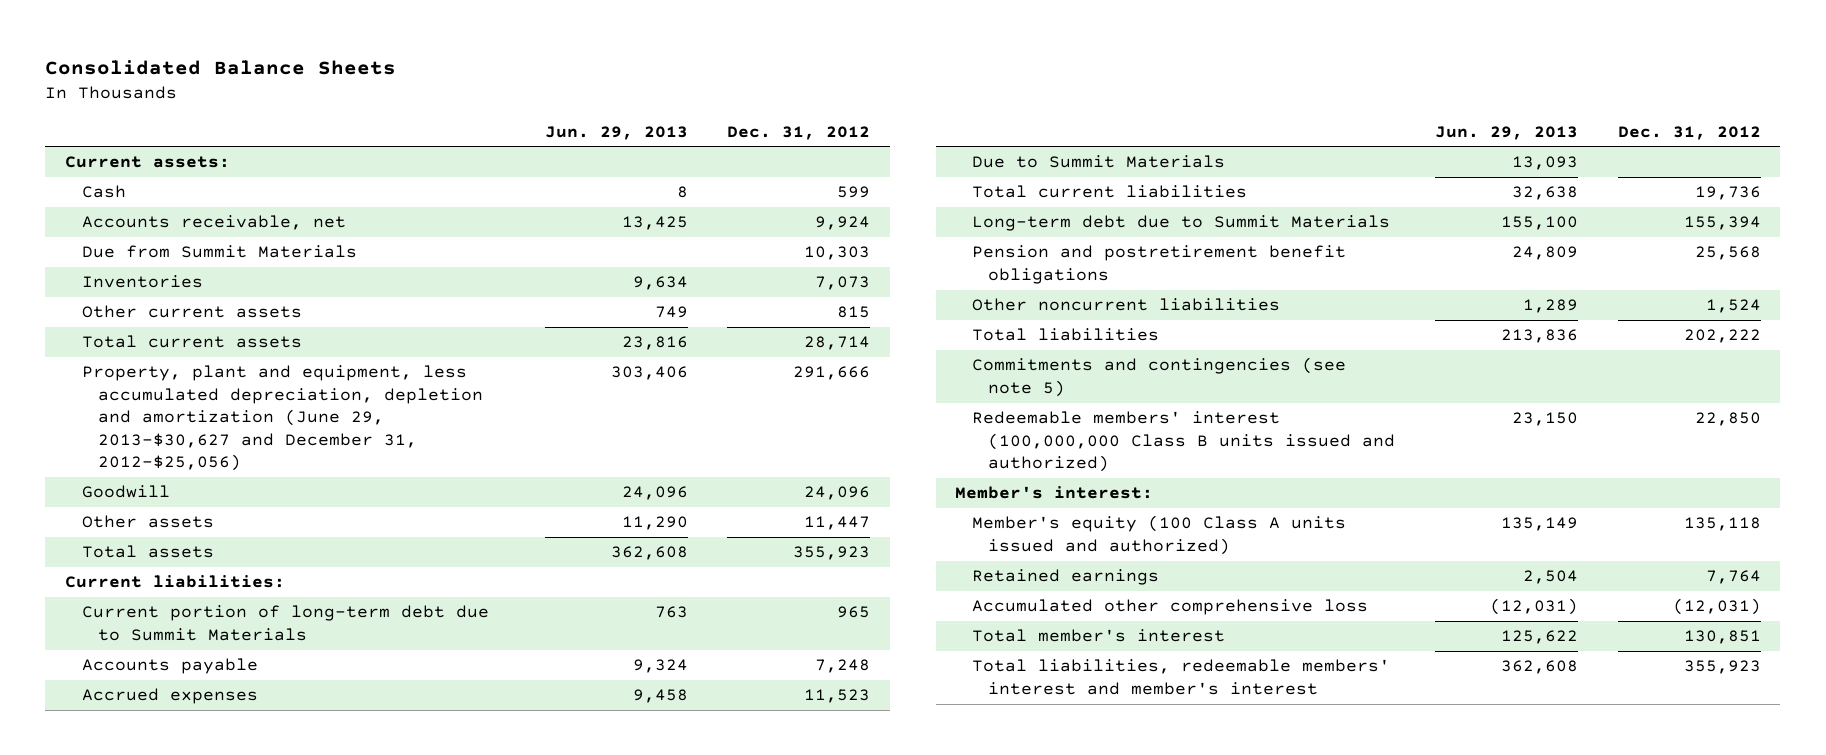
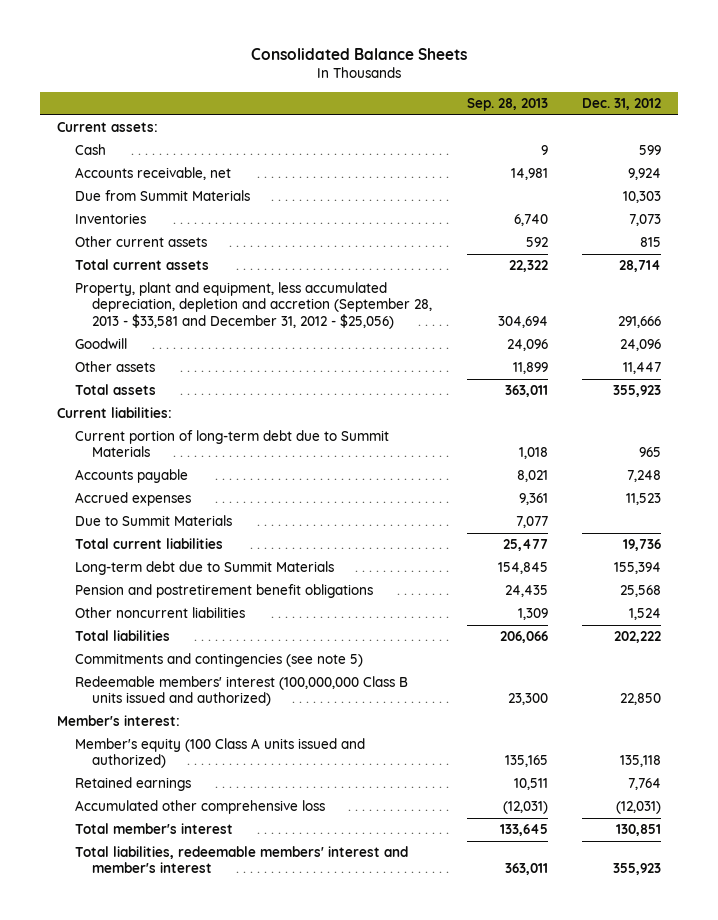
[544,125,688,140] Jun. 29, 2013 -> none
none -> [466,97,548,111] Sep. 28, 2013
[81,365,484,472] Property, plant and equipment, less accumulated depreciation, depletion and amortization (June 29, 2013-$30,627 and December 31, 2012-$25,056) -> [74,282,433,329] Property, plant and equipment, less accumulated depreciation, depletion and accretion (September 28, 2013 - $33,581 and December 31, 2012 - $25,056)

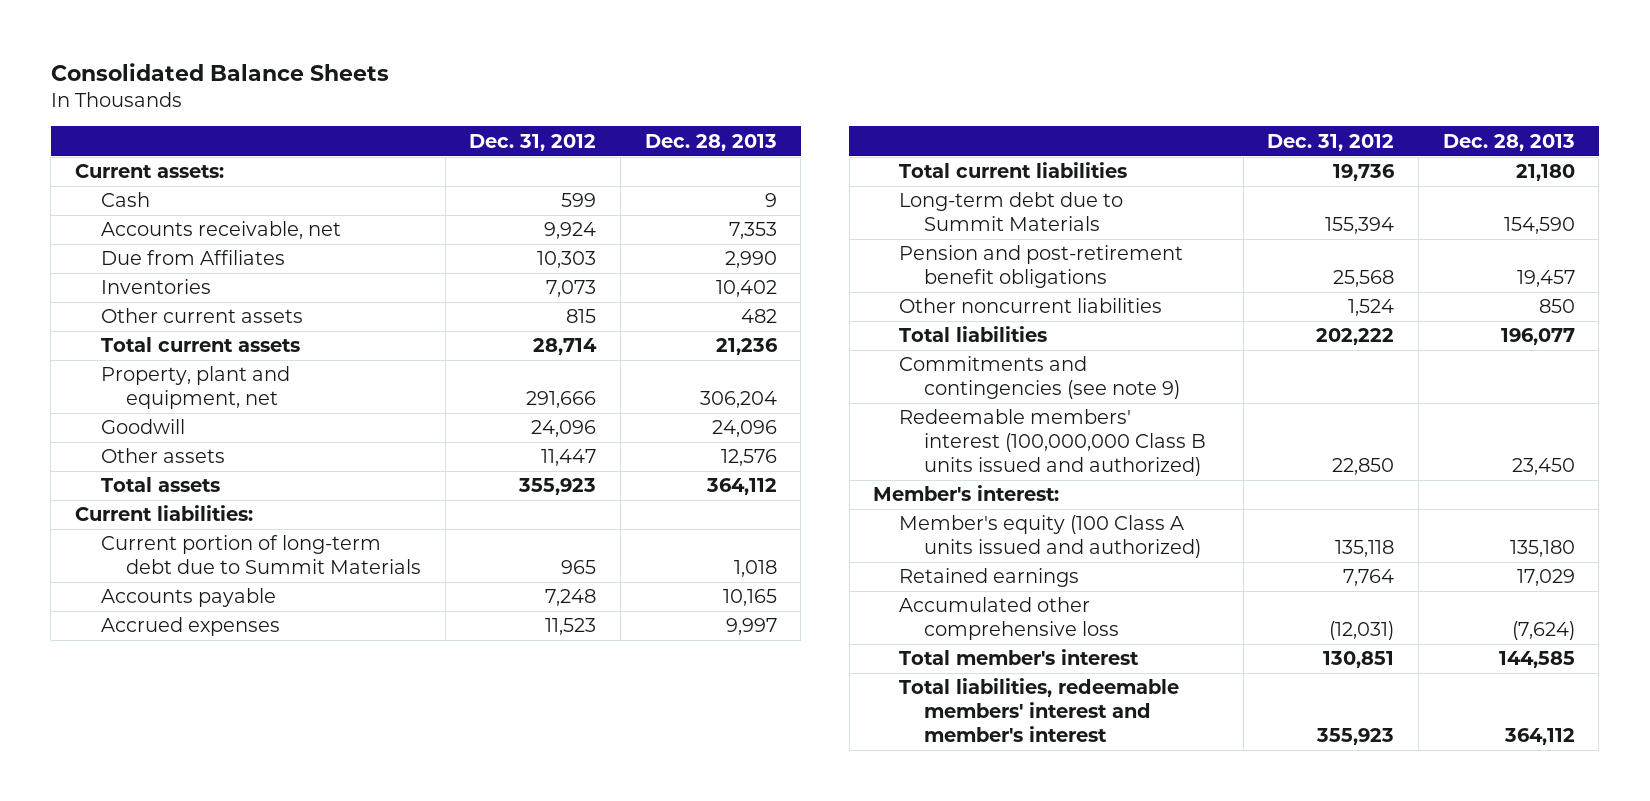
[466,97,548,111] Sep. 28, 2013 -> none
none -> [644,133,777,151] Dec. 28, 2013
[74,190,250,202] Due from Summit Materials -> [100,250,285,266] Due from Affiliates
[74,282,433,329] Property, plant and equipment, less accumulated depreciation, depletion and accretion (September 28, 2013 - $33,581 and December 31, 2012 - $25,056) -> [100,366,290,410] Property, plant and equipment, net
[74,515,232,527] Due to Summit Materials -> none
[74,584,373,599] Pension and postretirement benefit obligations -> [898,245,1183,289] Pension and post-retirement benefit obligations
[74,653,363,668] Commitments and contingencies (see note 5) -> [898,356,1181,400] Commitments and contingencies (see note 9)

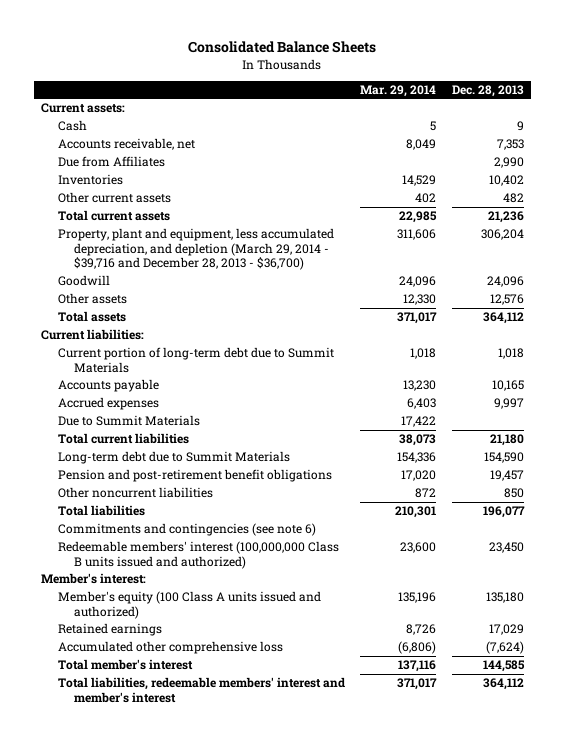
[469,133,597,151] Dec. 31, 2012 -> none
none -> [360,84,437,97] Mar. 29, 2014
[100,366,290,410] Property, plant and equipment, net -> [57,228,334,271] Property, plant and equipment, less accumulated depreciation, and depletion (March 29, 2014 - $39,716 and December 28, 2013 - $36,700)
none -> [57,415,200,427] Due to Summit Materials
[898,356,1181,400] Commitments and contingencies (see note 9) -> [57,523,316,537] Commitments and contingencies (see note 6)

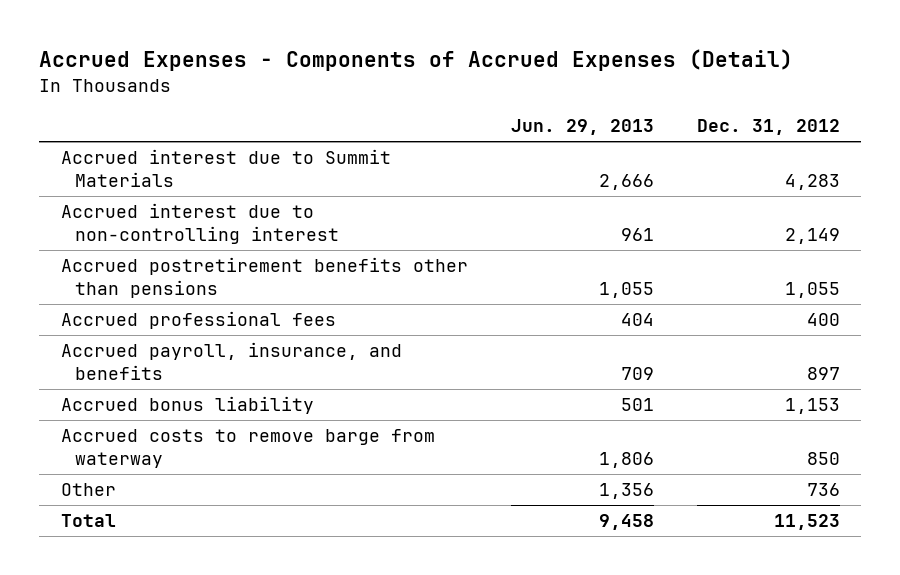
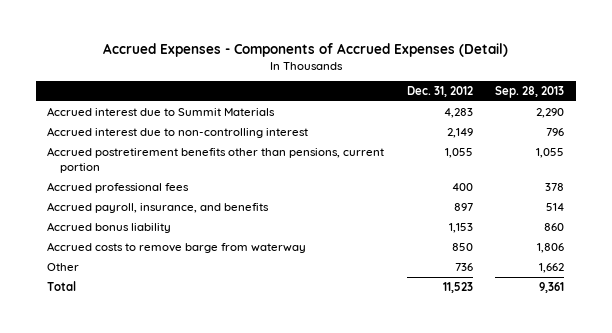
[510,119,654,136] Jun. 29, 2013 -> none
none -> [495,86,565,99] Sep. 28, 2013
[60,257,468,298] Accrued postretirement benefits other than pensions -> [47,146,385,173] Accrued postretirement benefits other than pensions, current portion

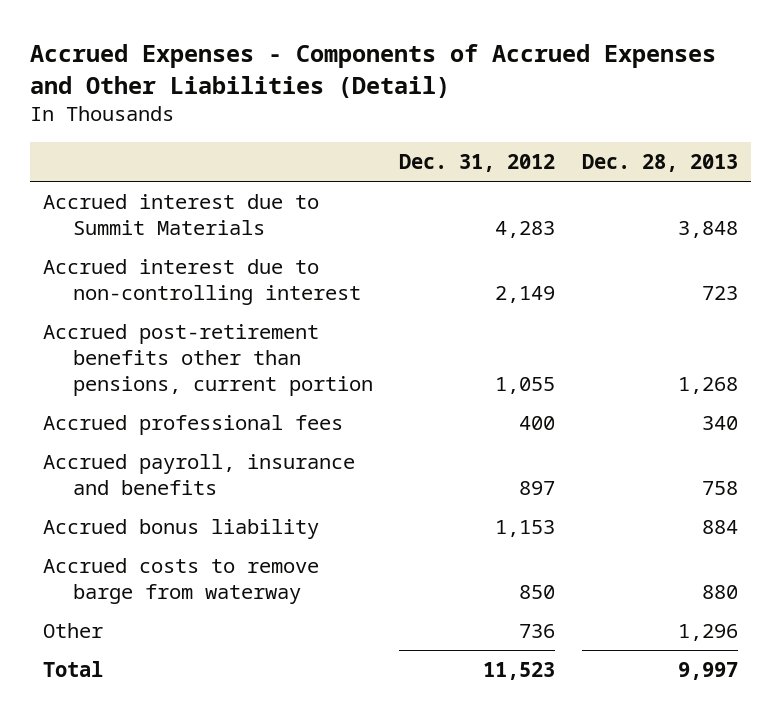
[102,42,508,57] Accrued Expenses - Components of Accrued Expenses (Detail) -> [29,43,716,98] Accrued Expenses - Components of Accrued Expenses and Other Liabilities (Detail)
[495,86,565,99] Sep. 28, 2013 -> none
none -> [581,153,738,172] Dec. 28, 2013
[47,146,385,173] Accrued postretirement benefits other than pensions, current portion -> [43,323,373,396] Accrued post-retirement benefits other than pensions, current portion
[47,201,270,213] Accrued payroll, insurance, and benefits -> [43,453,356,495] Accrued payroll, insurance and benefits

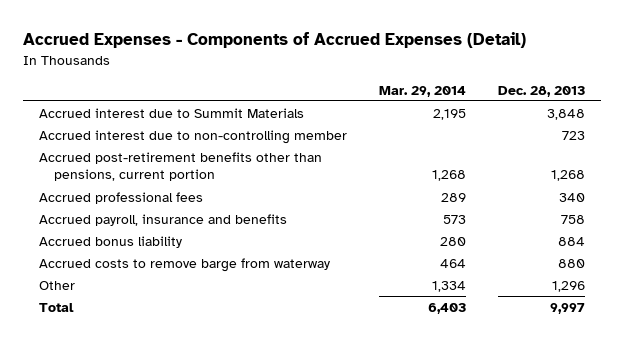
[29,43,716,98] Accrued Expenses - Components of Accrued Expenses and Other Liabilities (Detail) -> [23,32,527,49] Accrued Expenses - Components of Accrued Expenses (Detail)
[399,153,556,172] Dec. 31, 2012 -> none
none -> [379,85,467,97] Mar. 29, 2014
[43,258,361,305] Accrued interest due to non-controlling interest -> [39,129,348,144] Accrued interest due to non-controlling member

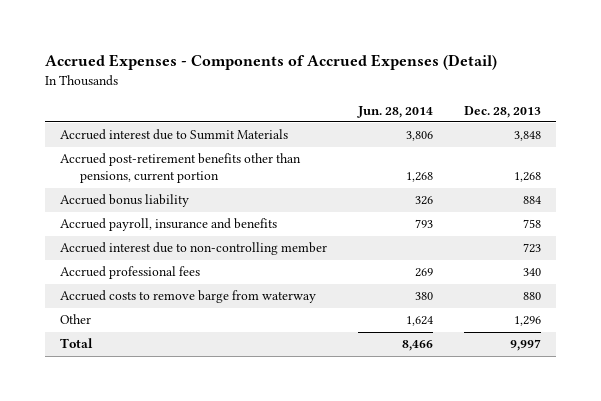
[379,85,467,97] Mar. 29, 2014 -> none
none -> [357,105,434,118] Jun. 28, 2014
[39,213,288,226] Accrued payroll, insurance and benefits -> [60,218,278,232] Accrued payroll, insurance and benefits
[39,129,348,144] Accrued interest due to non-controlling member -> [60,242,328,256] Accrued interest due to non-controlling member
[39,191,204,204] Accrued professional fees -> [60,266,201,280] Accrued professional fees

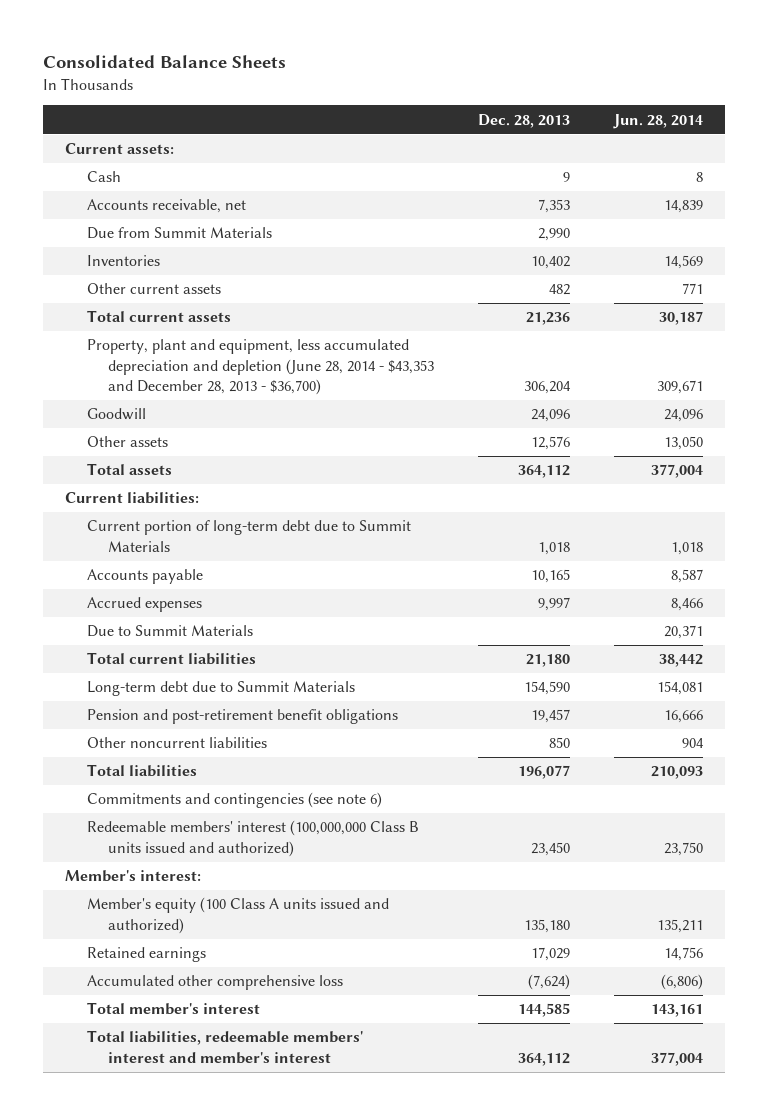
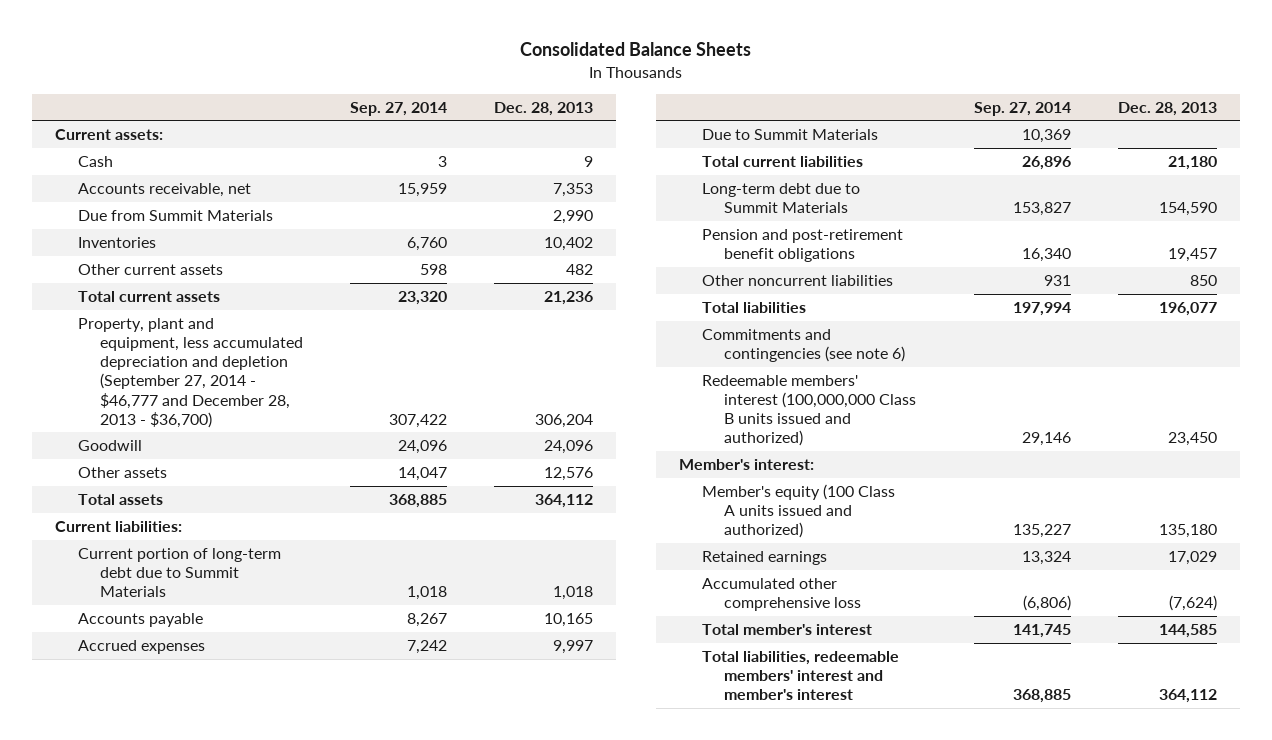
[612,113,703,129] Jun. 28, 2014 -> none
none -> [350,101,448,116] Sep. 27, 2014
[86,339,435,396] Property, plant and equipment, less accumulated depreciation and depletion (June 28, 2014 - $43,353 and December 28, 2013 - $36,700) -> [77,317,304,428] Property, plant and equipment, less accumulated depreciation and depletion (September 27, 2014 - $46,777 and December 28, 2013 - $36,700)

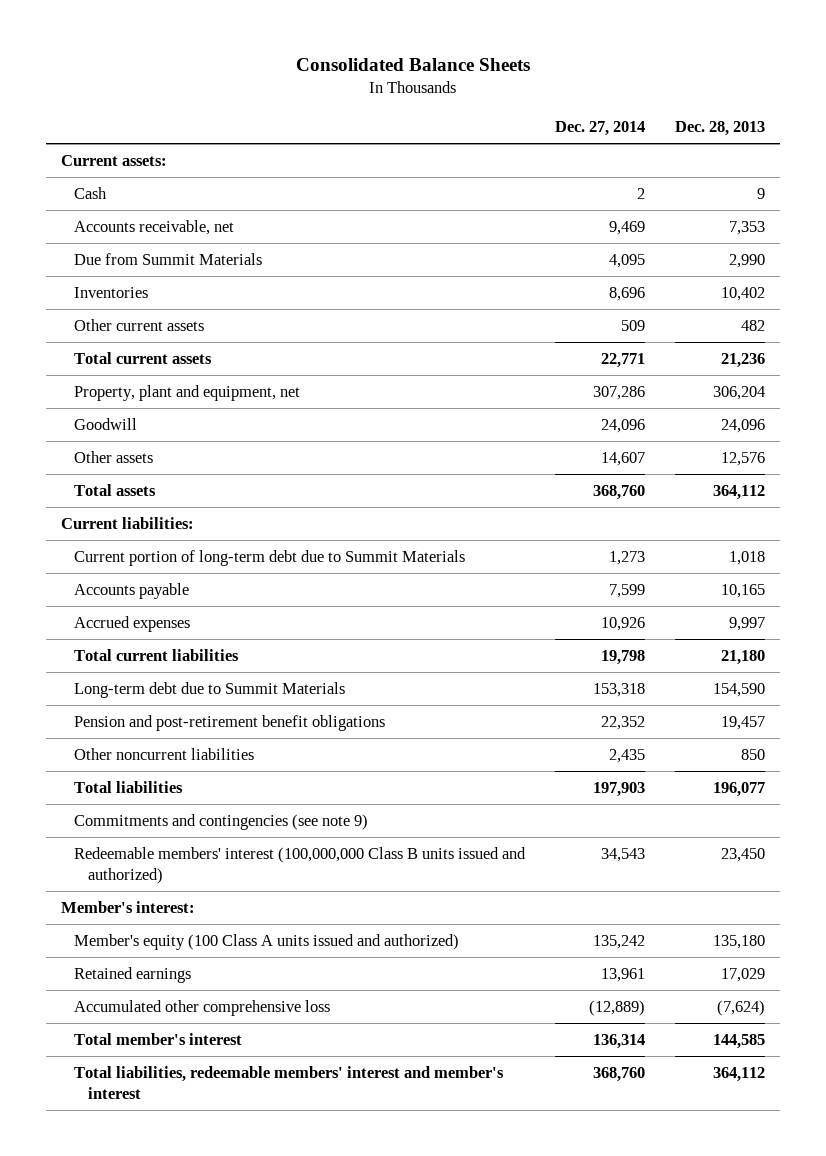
[350,101,448,116] Sep. 27, 2014 -> none
none -> [555,120,646,136] Dec. 27, 2014
[77,317,304,428] Property, plant and equipment, less accumulated depreciation and depletion (September 27, 2014 - $46,777 and December 28, 2013 - $36,700) -> [74,385,301,402] Property, plant and equipment, net
[701,128,878,140] Due to Summit Materials -> none
[701,328,906,363] Commitments and contingencies (see note 6) -> [74,814,369,831] Commitments and contingencies (see note 9)

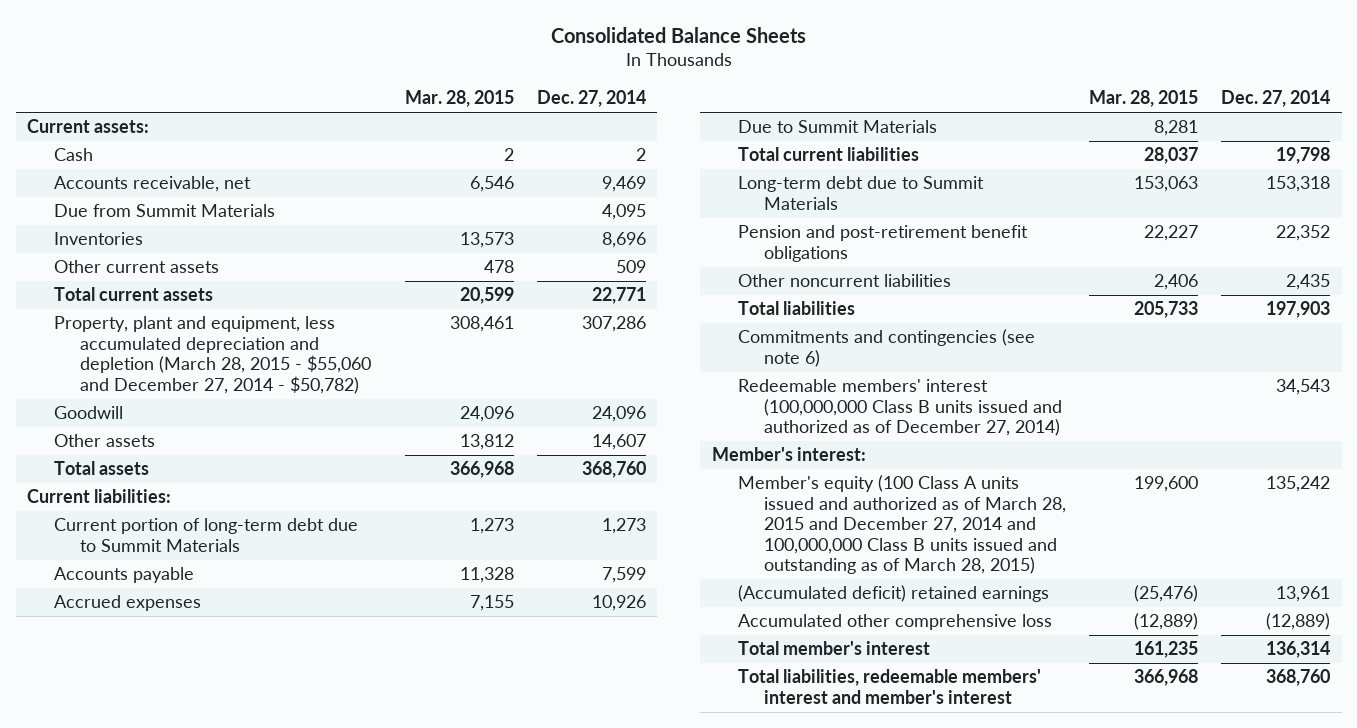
[674,120,765,136] Dec. 28, 2013 -> none
none -> [404,90,514,108] Mar. 28, 2015
[74,385,301,402] Property, plant and equipment, net -> [53,316,371,394] Property, plant and equipment, less accumulated depreciation and depletion (March 28, 2015 - $55,060 and December 27, 2014 - $50,782)
none -> [738,120,938,134] Due to Summit Materials
[74,814,369,831] Commitments and contingencies (see note 9) -> [738,329,1036,367] Commitments and contingencies (see note 6)
[74,847,527,885] Redeemable members' interest (100,000,000 Class B units issued and authorized) -> [738,379,1063,437] Redeemable members' interest (100,000,000 Class B units issued and authorized as of December 27, 2014)
[74,934,460,951] Member's equity (100 Class A units issued and authorized) -> [738,475,1067,575] Member's equity (100 Class A units issued and authorized as of March 28, 2015 and December 27, 2014 and 100,000,000 Class B units issued and outstanding as of March 28, 2015)
[74,967,192,984] Retained earnings -> [738,585,1050,603] (Accumulated deficit) retained earnings

